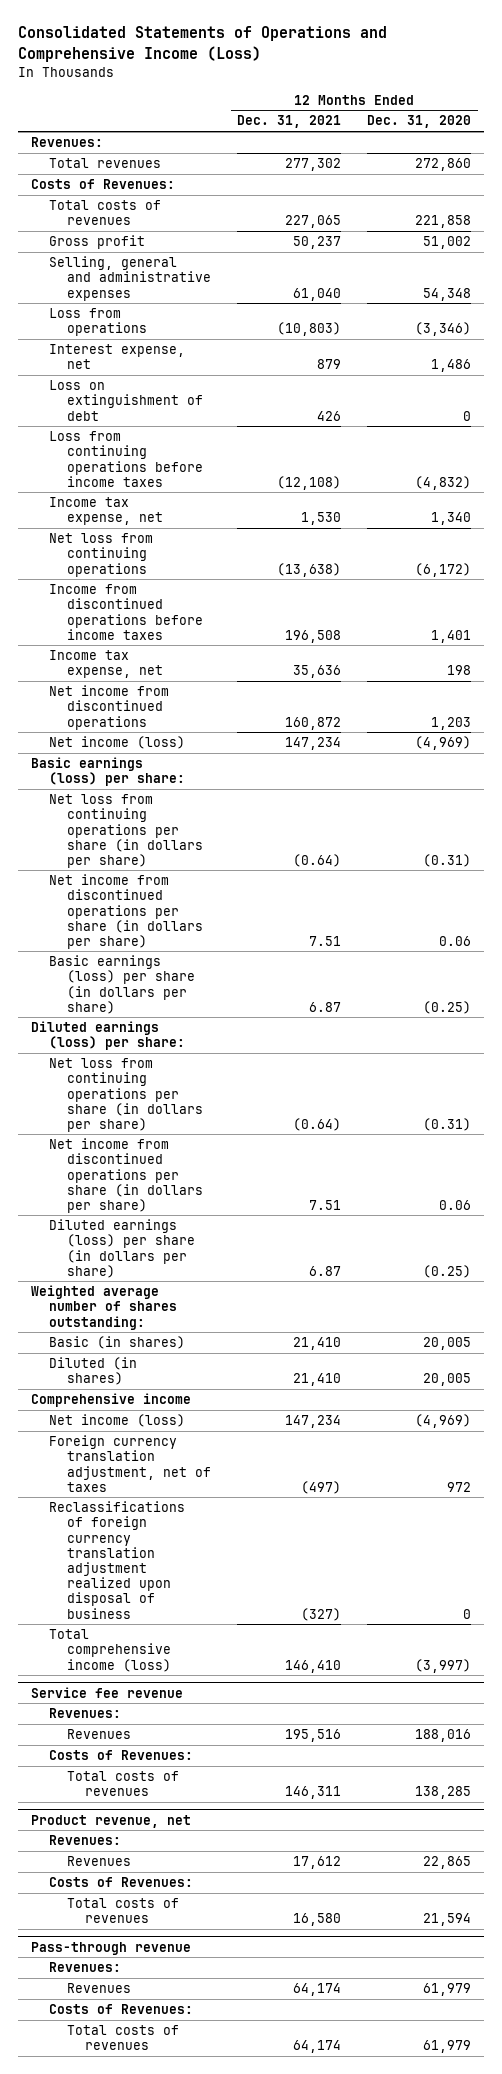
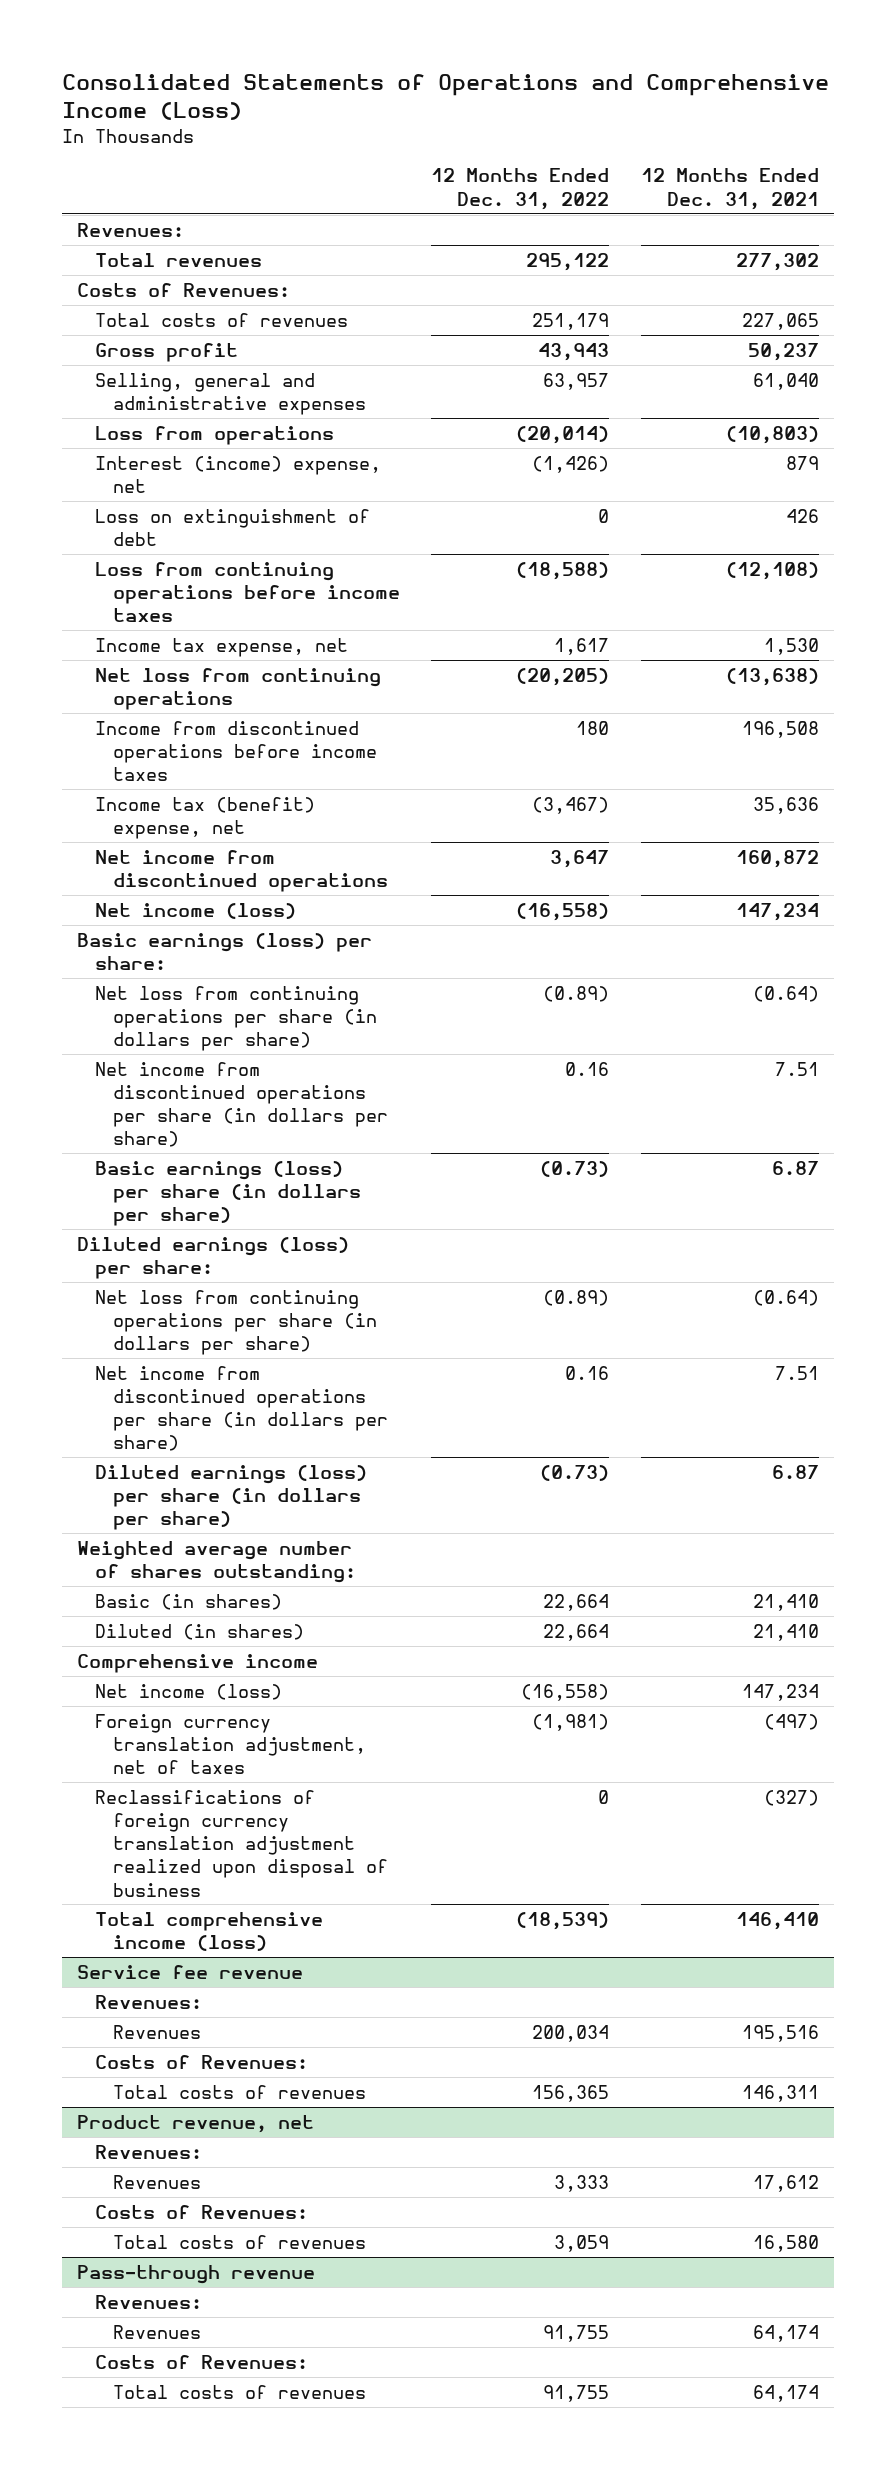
[367,115,472,129] Dec. 31, 2020 -> none
none -> [431,168,610,210] 12 Months Ended Dec. 31, 2022
[48,344,185,370] Interest expense, net -> [94,455,381,493] Interest (income) expense, net
[48,650,163,679] Income tax expense, net -> [94,796,315,839] Income tax (benefit) expense, net

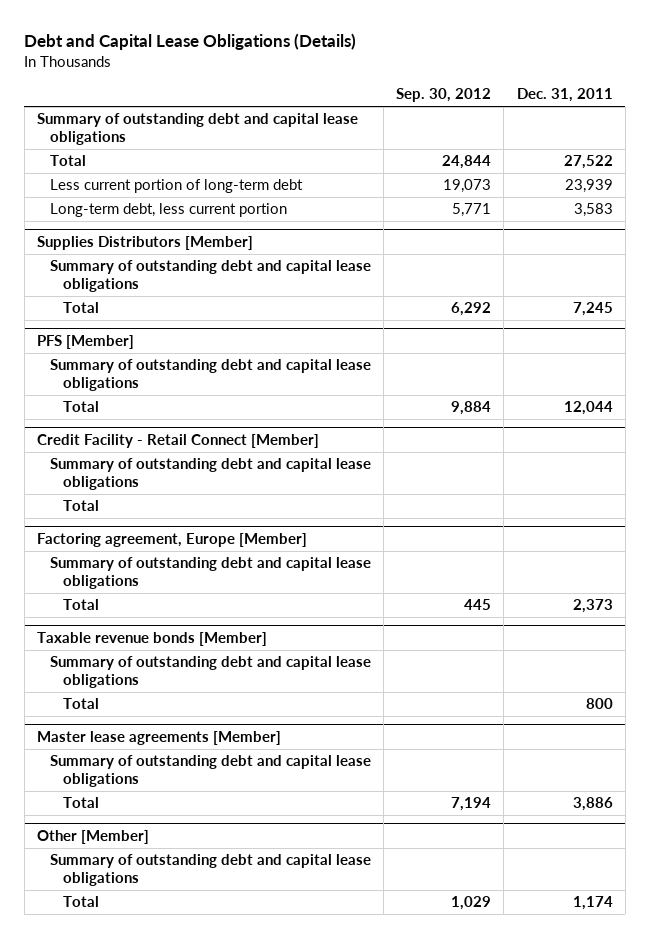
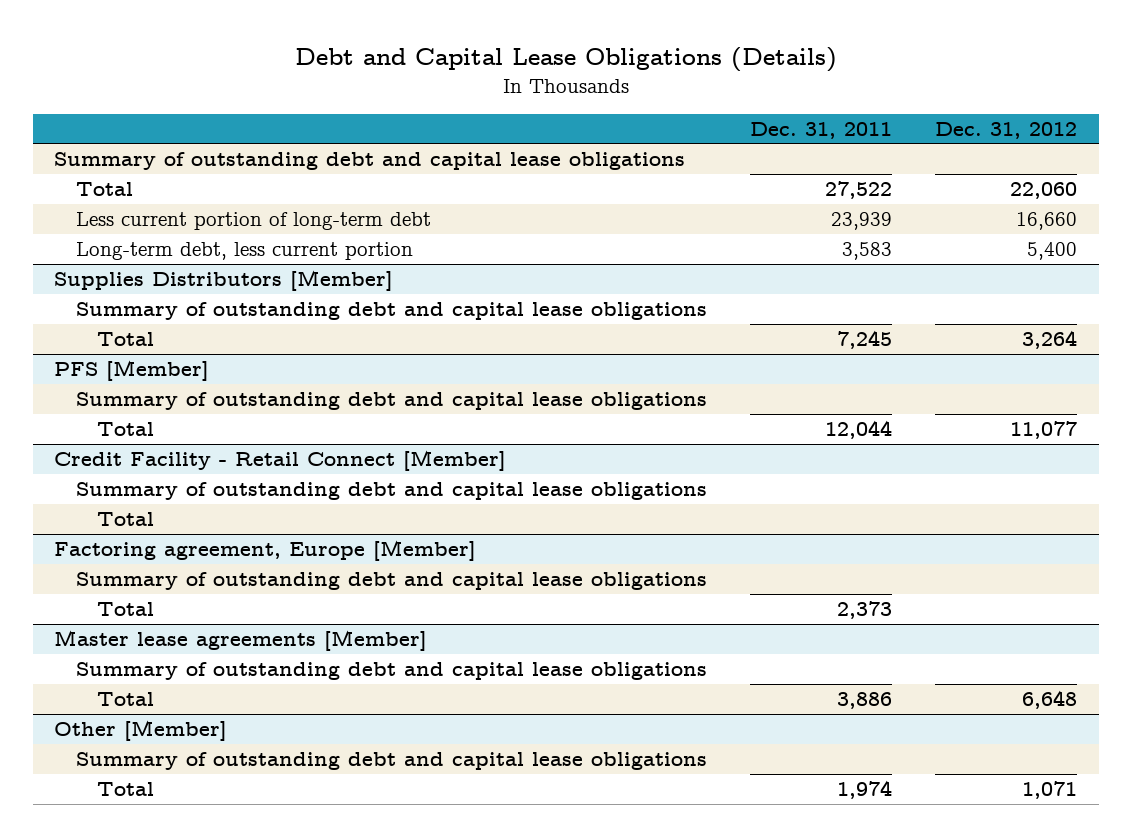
[396,88,492,103] Sep. 30, 2012 -> none
none -> [935,121,1078,139] Dec. 31, 2012
[37,632,268,647] Taxable revenue bonds [Member] -> none
[50,656,372,689] Summary of outstanding debt and capital lease obligations -> none
[62,698,99,710] Total -> none
[572,896,613,911] 1,174 -> [836,779,892,799] 1,974

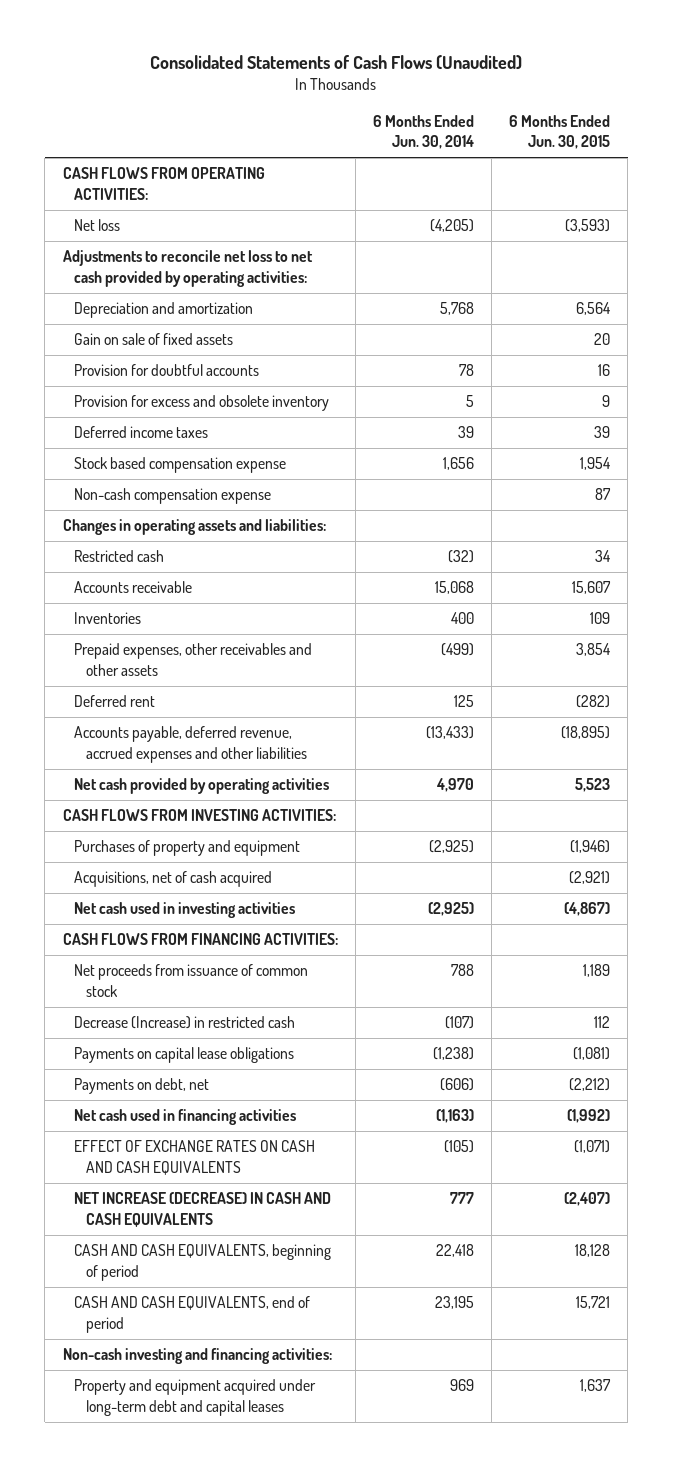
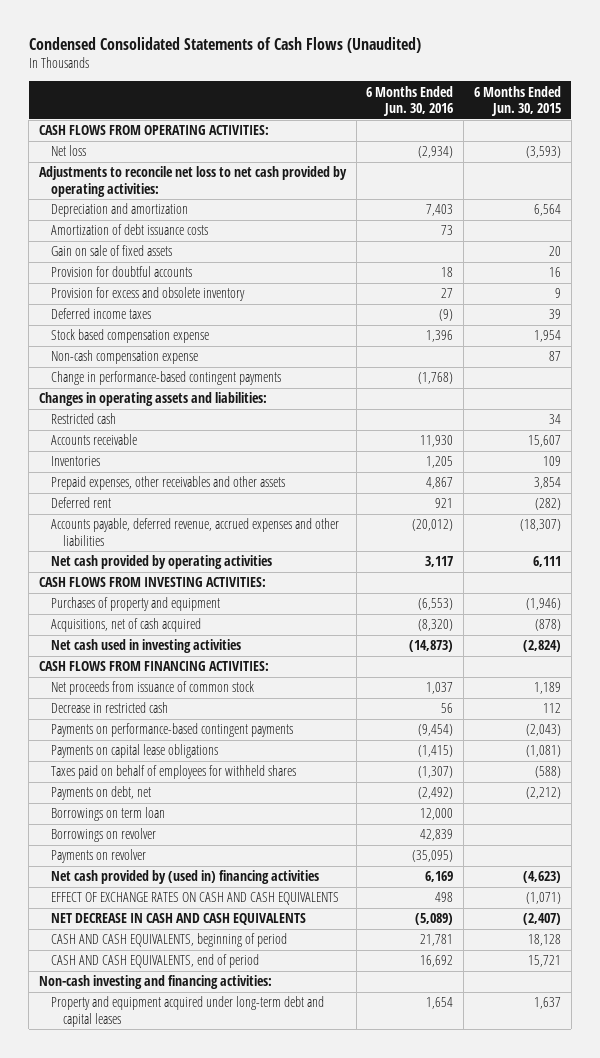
[150,55,523,71] Consolidated Statements of Cash Flows (Unaudited) -> [28,36,421,53] Condensed Consolidated Statements of Cash Flows (Unaudited)
[372,115,474,150] 6 Months Ended Jun. 30, 2014 -> none
none -> [366,85,454,117] 6 Months Ended Jun. 30, 2016
none -> [51,224,209,236] Amortization of debt issuance costs
none -> [51,371,282,386] Change in performance-based contingent payments
[561,726,611,740] (18,895) -> [520,519,562,532] (18,307)
[575,778,611,793] 5,523 -> [533,556,562,568] 6,111
[569,871,611,885] (2,921) -> [535,619,562,632] (878)
[564,902,611,917] (4,867) -> [523,640,562,653] (2,824)
[74,1016,296,1030] Decrease (Increase) in restricted cash -> [51,702,169,714] Decrease in restricted cash
none -> [51,723,294,738] Payments on performance-based contingent payments
none -> [51,765,297,780] Taxes paid on behalf of employees for withheld shares
none -> [51,807,166,822] Borrowings on term loan
none -> [51,828,157,843] Borrowings on revolver
none -> [51,849,147,864] Payments on revolver
[74,1109,297,1126] Net cash used in financing activities -> [51,870,320,885] Net cash provided by (used in) financing activities
[567,1109,611,1124] (1,992) -> [523,871,562,884] (4,623)
[74,1192,332,1227] NET INCREASE (DECREASE) IN CASH AND CASH EQUIVALENTS -> [51,913,307,926] NET DECREASE IN CASH AND CASH EQUIVALENTS

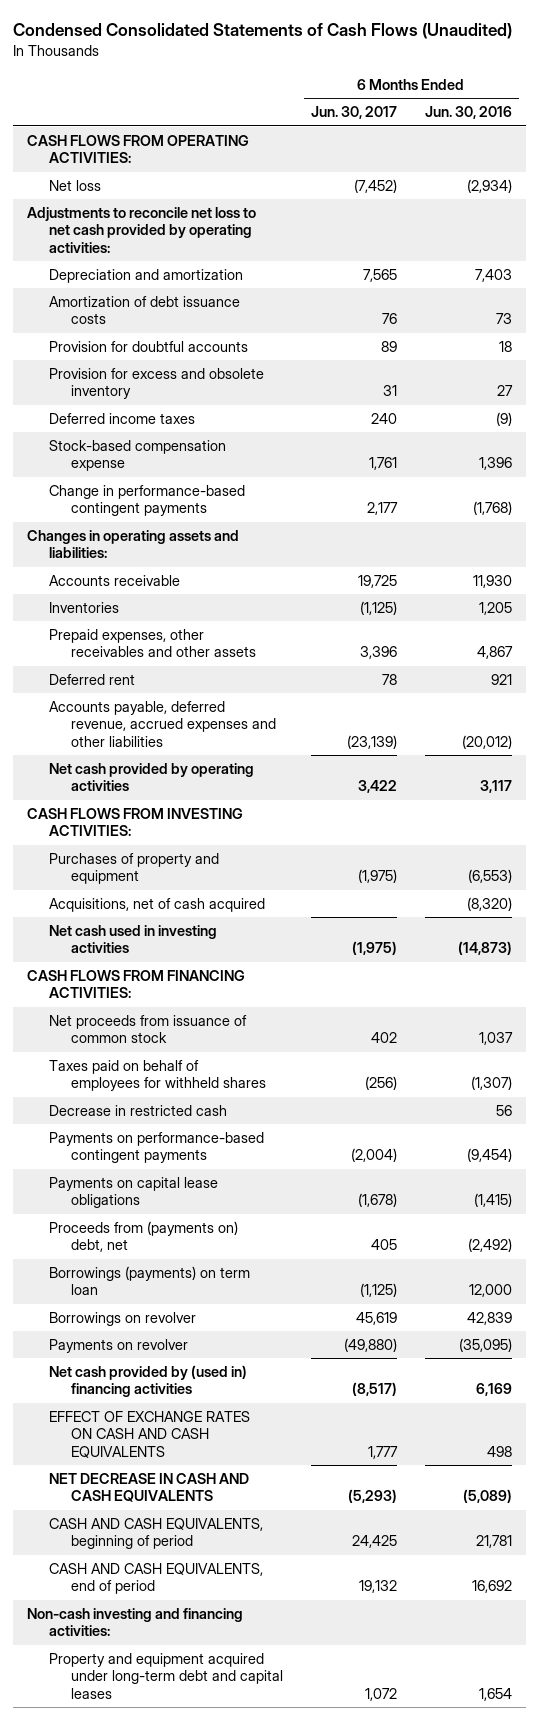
[474,85,562,117] 6 Months Ended Jun. 30, 2015 -> none
none -> [311,106,398,120] Jun. 30, 2017
[51,245,173,257] Gain on sale of fixed assets -> none
[51,350,199,365] Non-cash compensation expense -> none
[51,329,210,344] Stock based compensation expense -> [49,440,227,472] Stock-based compensation expense
[51,413,117,425] Restricted cash -> none
[51,765,297,780] Taxes paid on behalf of employees for withheld shares -> [49,1060,267,1092] Taxes paid on behalf of employees for withheld shares
[51,786,152,801] Payments on debt, net -> [49,1221,239,1253] Proceeds from (payments on) debt, net
[51,807,166,822] Borrowings on term loan -> [49,1266,251,1296] Borrowings (payments) on term loan

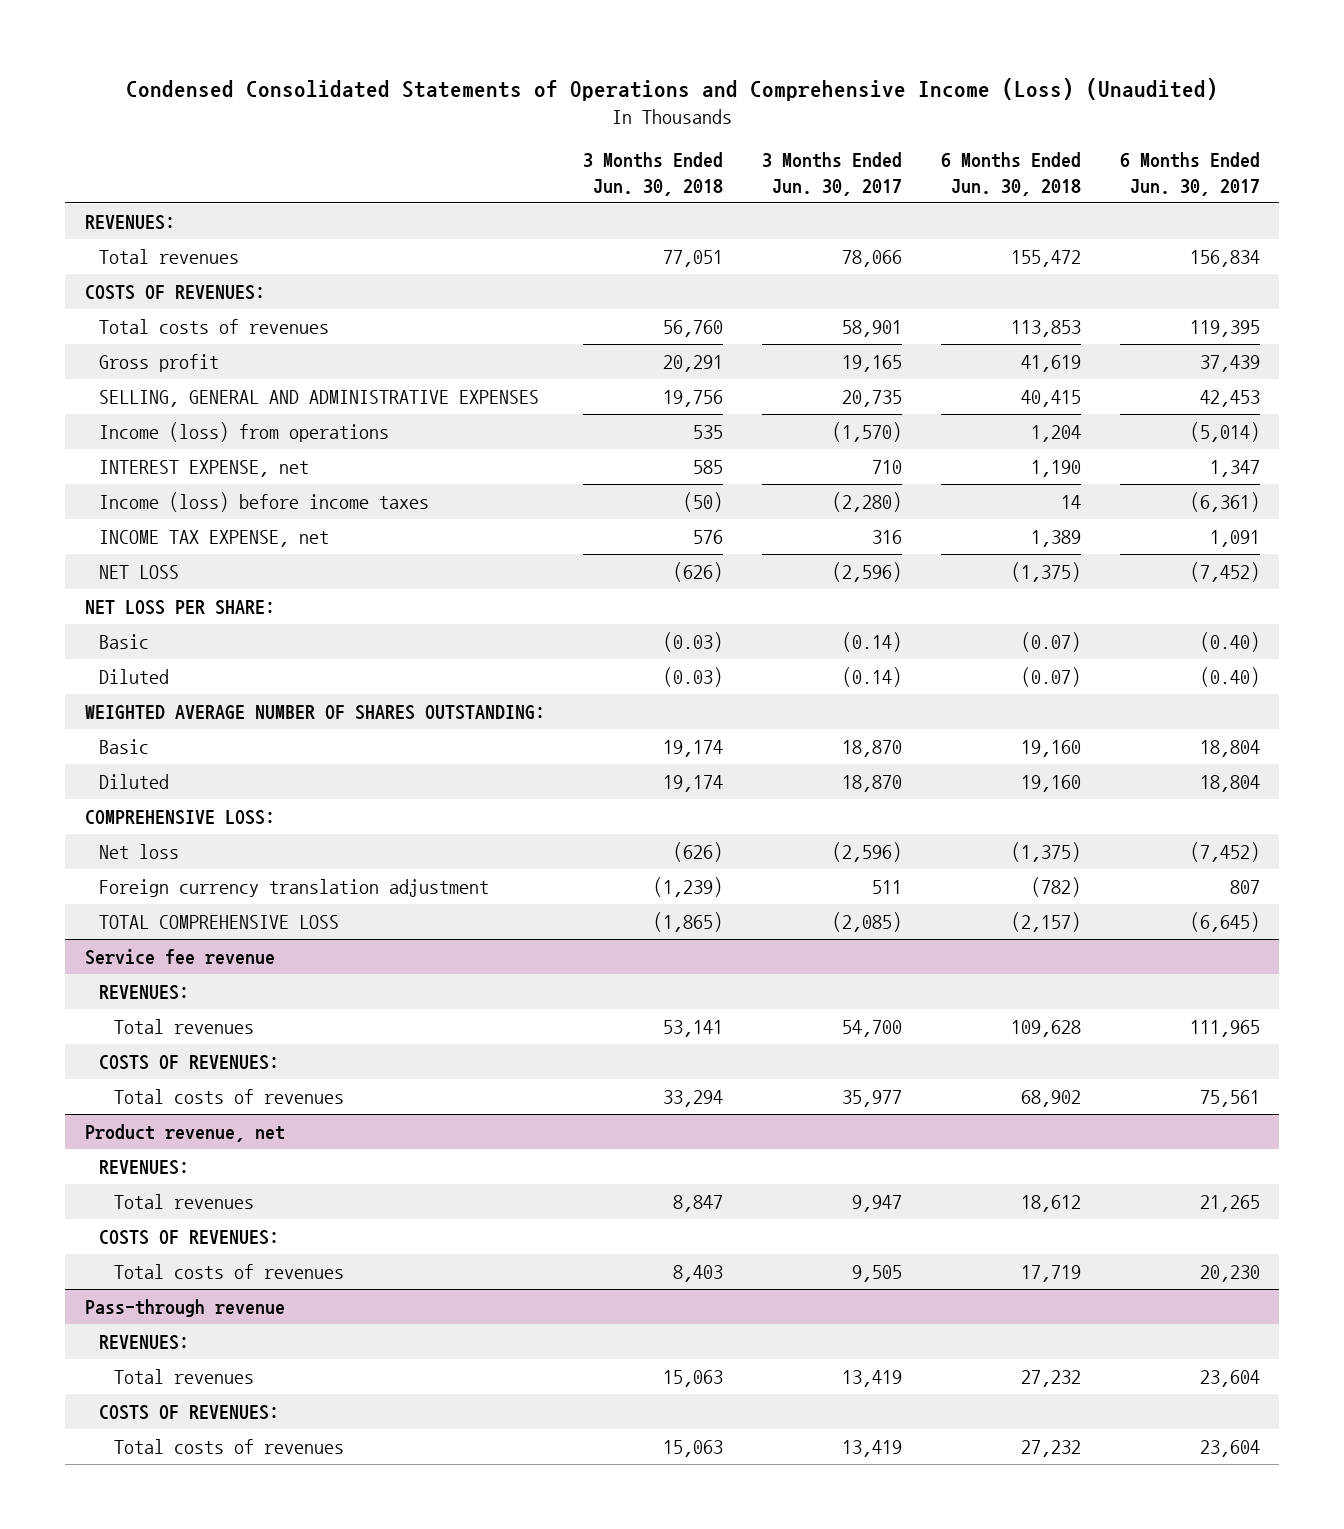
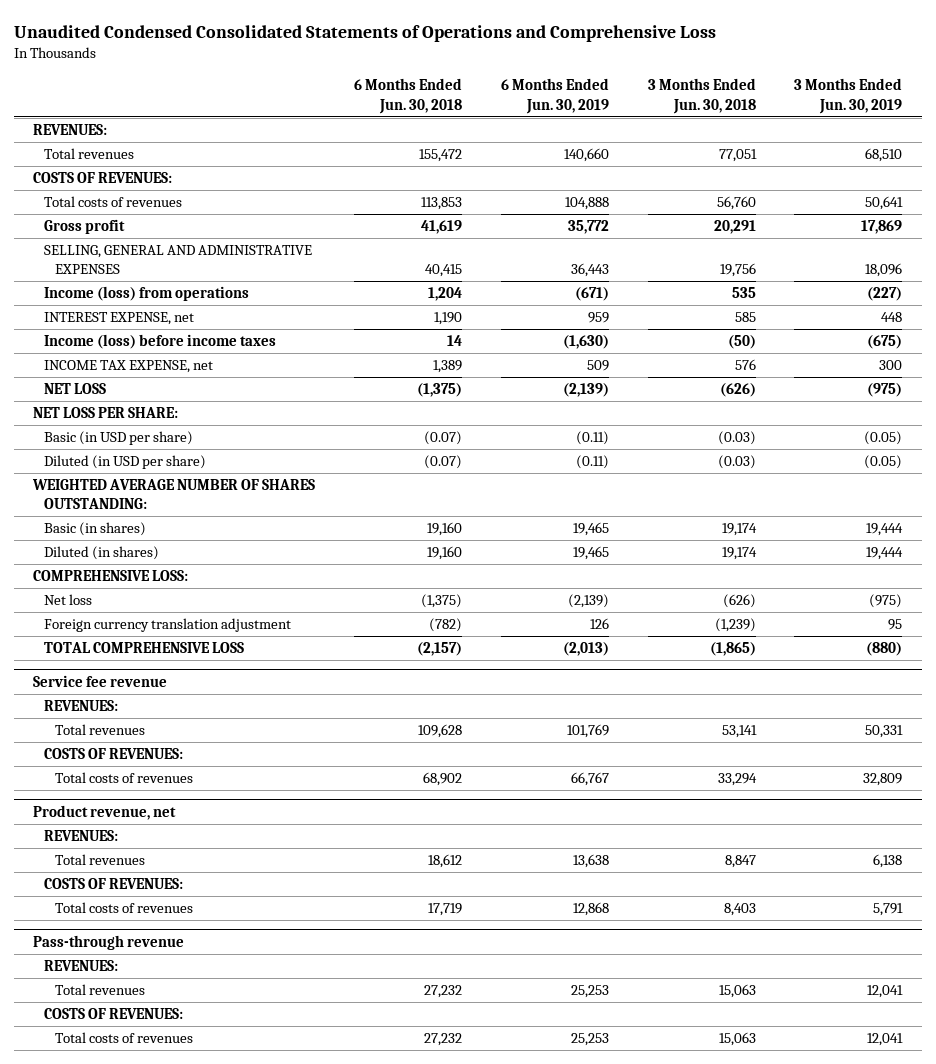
[126,77,1219,101] Condensed Consolidated Statements of Operations and Comprehensive Income (Loss) (Unaudited) -> [14,24,717,42] Unaudited Condensed Consolidated Statements of Operations and Comprehensive Loss
[762,152,903,196] 3 Months Ended Jun. 30, 2017 -> none
[1119,152,1260,196] 6 Months Ended Jun. 30, 2017 -> none
none -> [500,78,609,114] 6 Months Ended Jun. 30, 2019
none -> [794,78,903,114] 3 Months Ended Jun. 30, 2019
[99,633,150,649] Basic -> [44,431,194,446] Basic (in USD per share)
[99,668,170,684] Diluted -> [44,455,207,470] Diluted (in USD per share)
[99,738,150,754] Basic -> [44,522,147,537] Basic (in shares)
[99,773,170,789] Diluted -> [44,546,160,561] Diluted (in shares)

